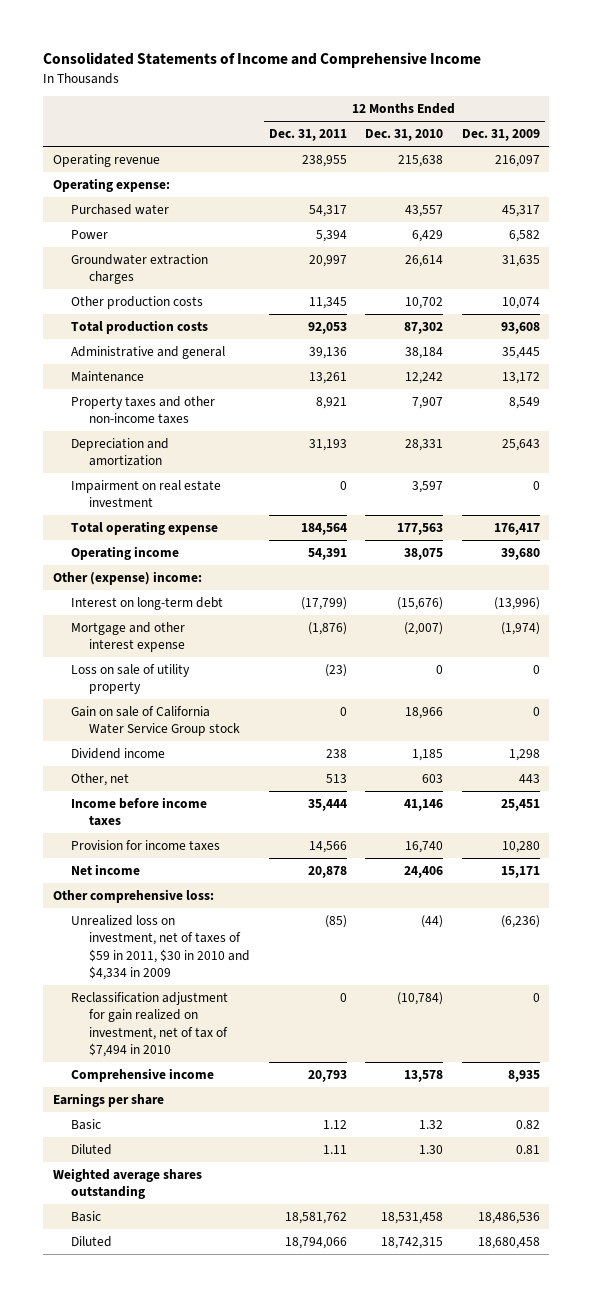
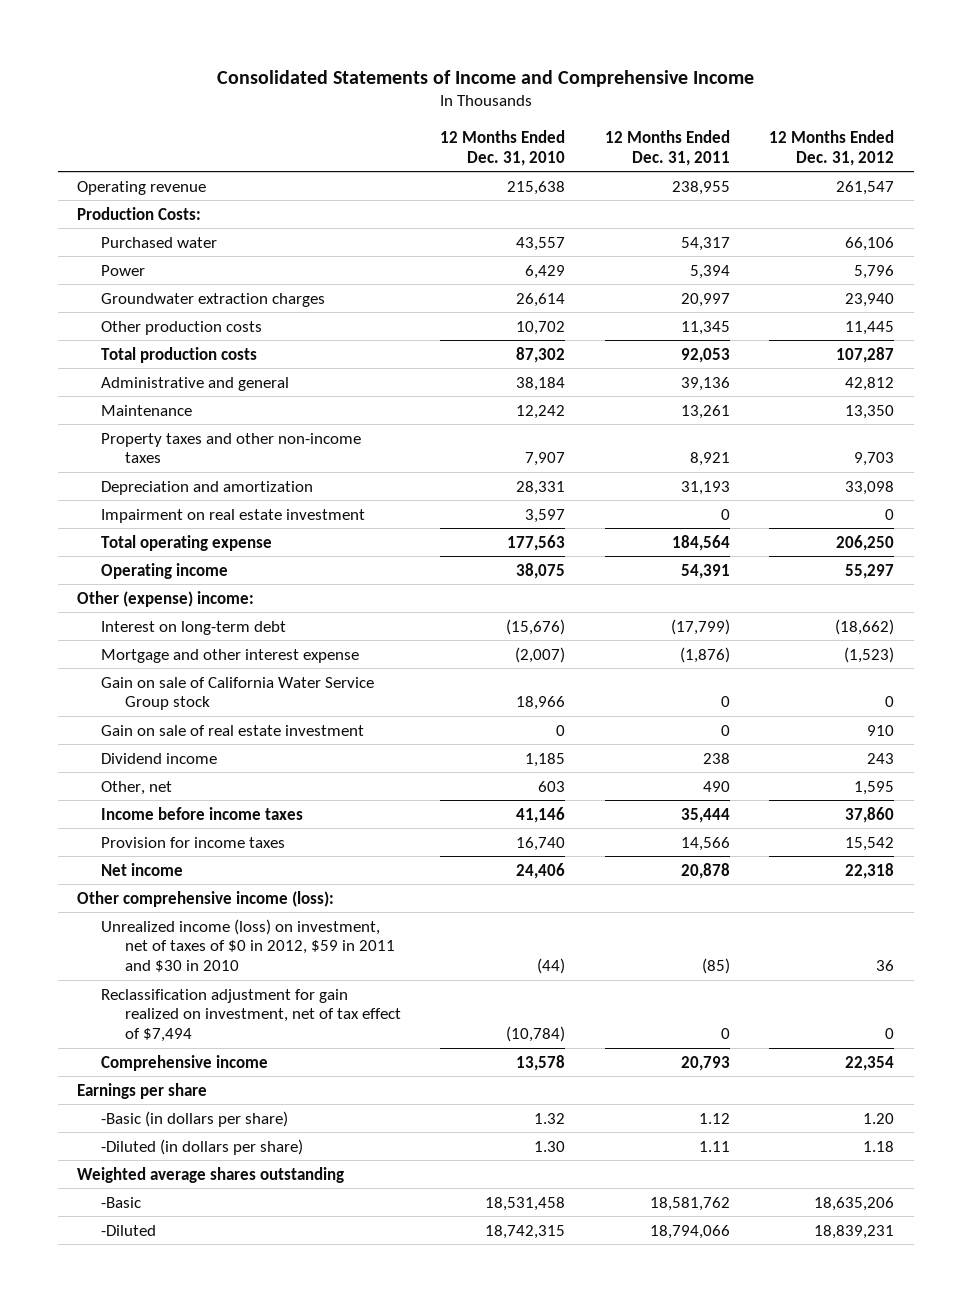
[461,129,540,142] Dec. 31, 2009 -> none
none -> [769,129,895,166] 12 Months Ended Dec. 31, 2012
[52,178,170,193] Operating expense: -> none
none -> [77,206,202,220] Production Costs:
[70,664,190,695] Loss on sale of utility property -> none
none -> [101,724,365,736] Gain on sale of real estate investment
[325,774,347,784] 513 -> [702,780,730,792] 490
[52,889,214,904] Other comprehensive loss: -> [77,890,335,907] Other comprehensive income (loss):
[70,915,251,980] Unrealized loss on investment, net of taxes of $59 in 2011, $30 in 2010 and $4,334 in 2009 -> [101,918,395,973] Unrealized income (loss) on investment, net of taxes of $0 in 2012, $59 in 2011 and $30 in 2010
[70,992,229,1057] Reclassification adjustment for gain realized on investment, net of tax of $7,494 in 2010 -> [101,988,401,1043] Reclassification adjustment for gain realized on investment, net of tax effect of $7,494
[70,1119,101,1131] Basic -> [101,1110,289,1127] -Basic (in dollars per share)
[70,1144,112,1156] Diluted -> [101,1138,304,1155] -Diluted (in dollars per share)
[70,1211,101,1223] Basic -> [101,1196,142,1208] -Basic
[70,1236,112,1248] Diluted -> [101,1224,157,1236] -Diluted

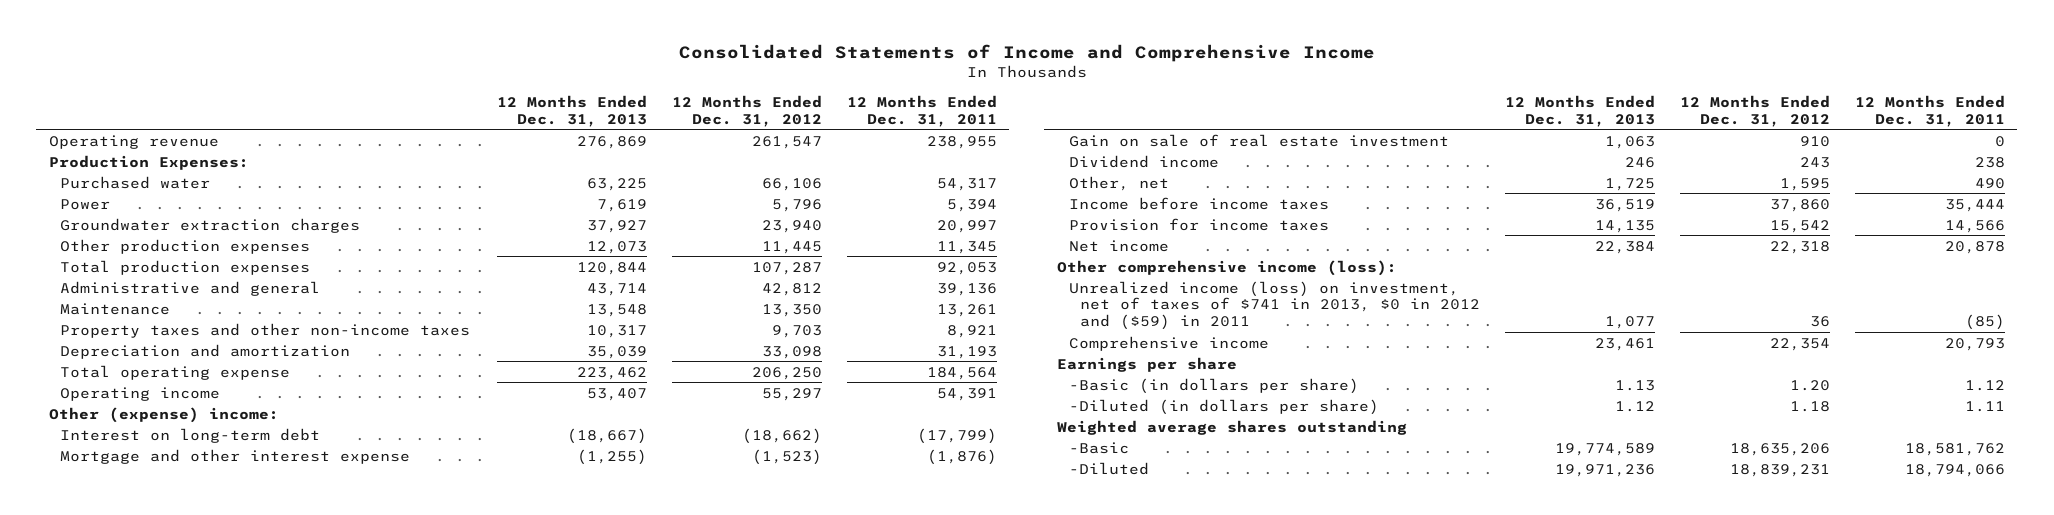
[440,129,566,166] 12 Months Ended Dec. 31, 2010 -> none
none -> [496,94,647,127] 12 Months Ended Dec. 31, 2013
[77,206,202,220] Production Costs: -> [48,154,249,170] Production Expenses:
[101,320,263,335] Other production costs -> [60,238,311,254] Other production expenses
[101,346,258,363] Total production costs -> [60,259,311,275] Total production expenses
[101,508,366,523] Impairment on real estate investment -> none
[101,676,375,711] Gain on sale of California Water Service Group stock -> none
[101,988,401,1043] Reclassification adjustment for gain realized on investment, net of tax effect of $7,494 -> none
[101,918,395,973] Unrealized income (loss) on investment, net of taxes of $0 in 2012, $59 in 2011 and $30 in 2010 -> [1068,280,1481,330] Unrealized income (loss) on investment, net of taxes of $741 in 2013, $0 in 2012 and ($59) in 2011

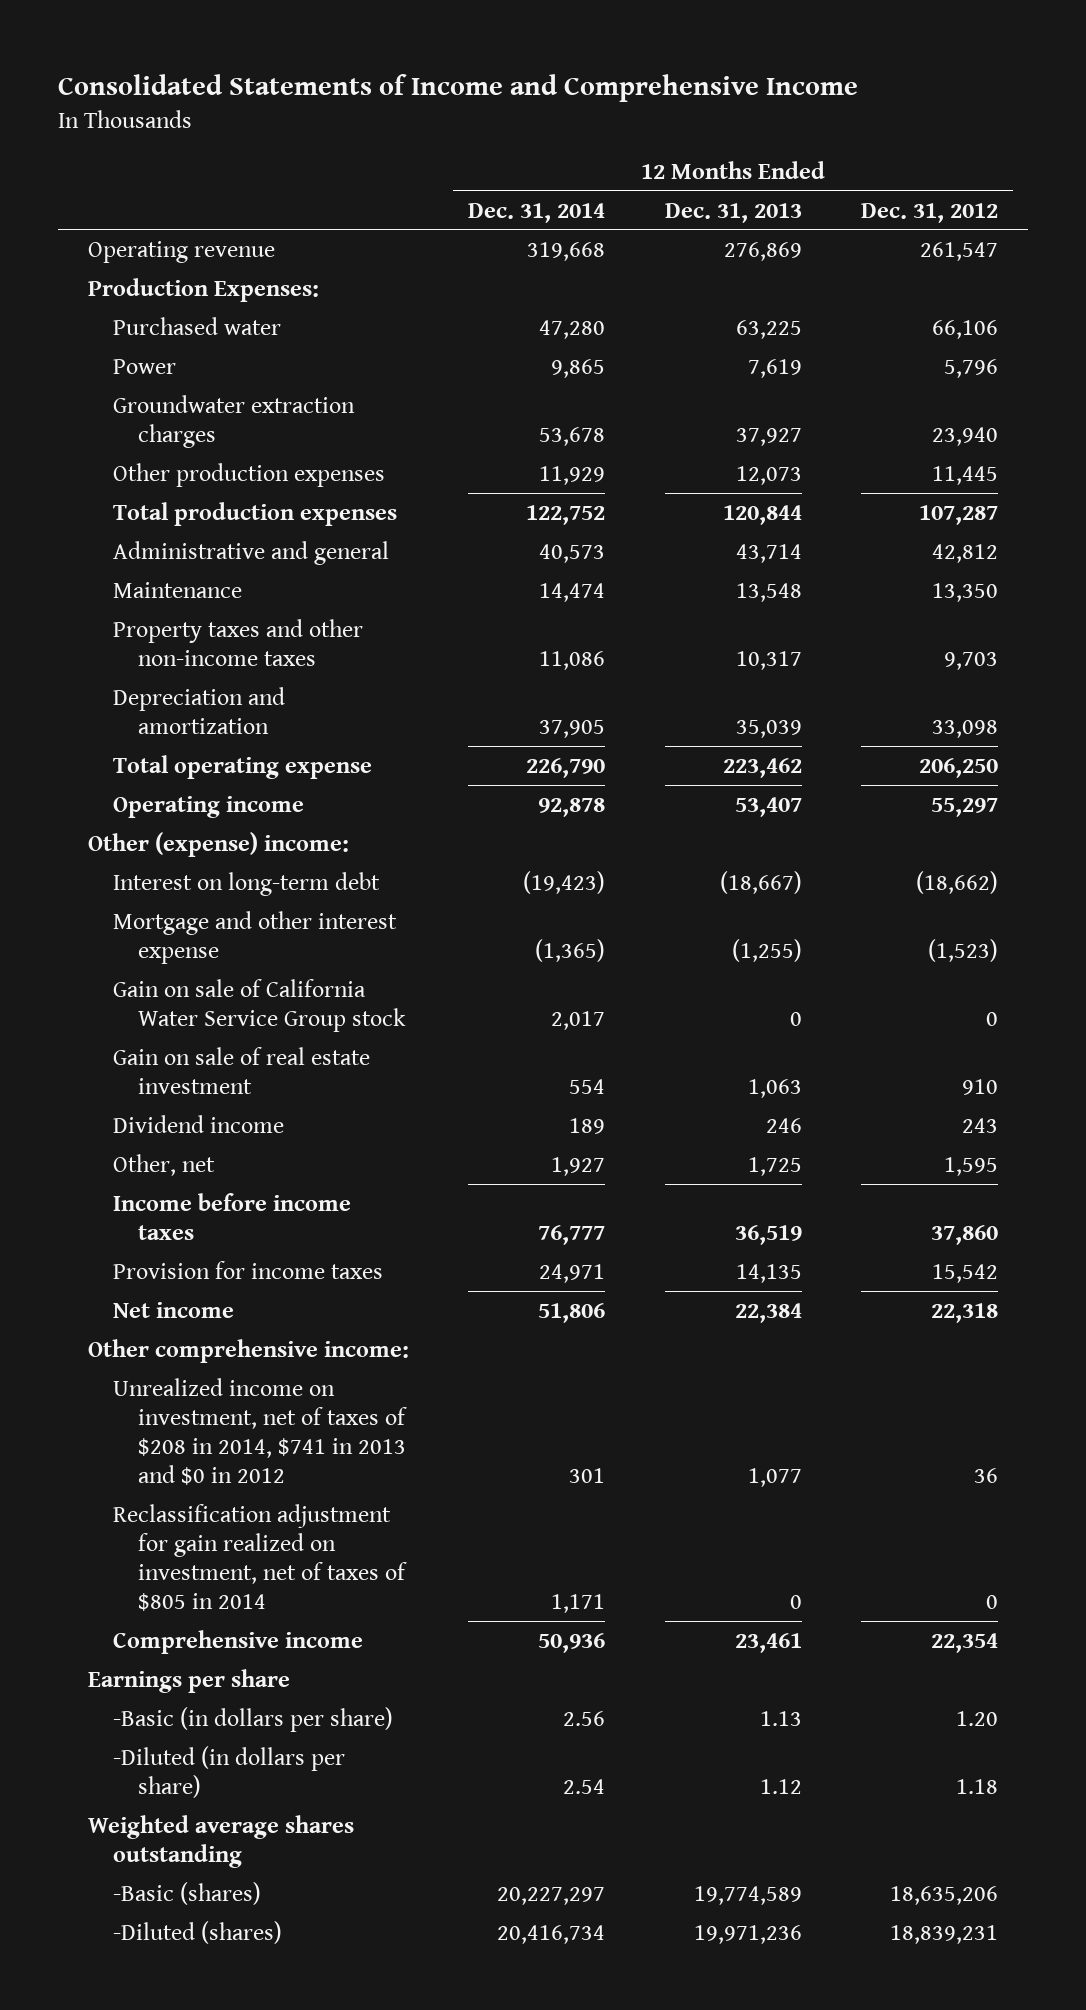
[846,94,997,127] 12 Months Ended Dec. 31, 2011 -> none
none -> [468,202,606,223] Dec. 31, 2014
none -> [113,978,407,1032] Gain on sale of California Water Service Group stock
[1056,259,1397,276] Other comprehensive income (loss): -> [87,1338,409,1363] Other comprehensive income:
[1068,280,1481,330] Unrealized income (loss) on investment, net of taxes of $741 in 2013, $0 in 2012 and ($59) in 2011 -> [113,1377,408,1486] Unrealized income on investment, net of taxes of $208 in 2014, $741 in 2013 and $0 in 2012
none -> [113,1503,408,1612] Reclassification adjustment for gain realized on investment, net of taxes of $805 in 2014
[1068,441,1129,454] -Basic -> [113,1881,262,1905] -Basic (shares)
[1068,461,1149,475] -Diluted -> [113,1920,283,1944] -Diluted (shares)

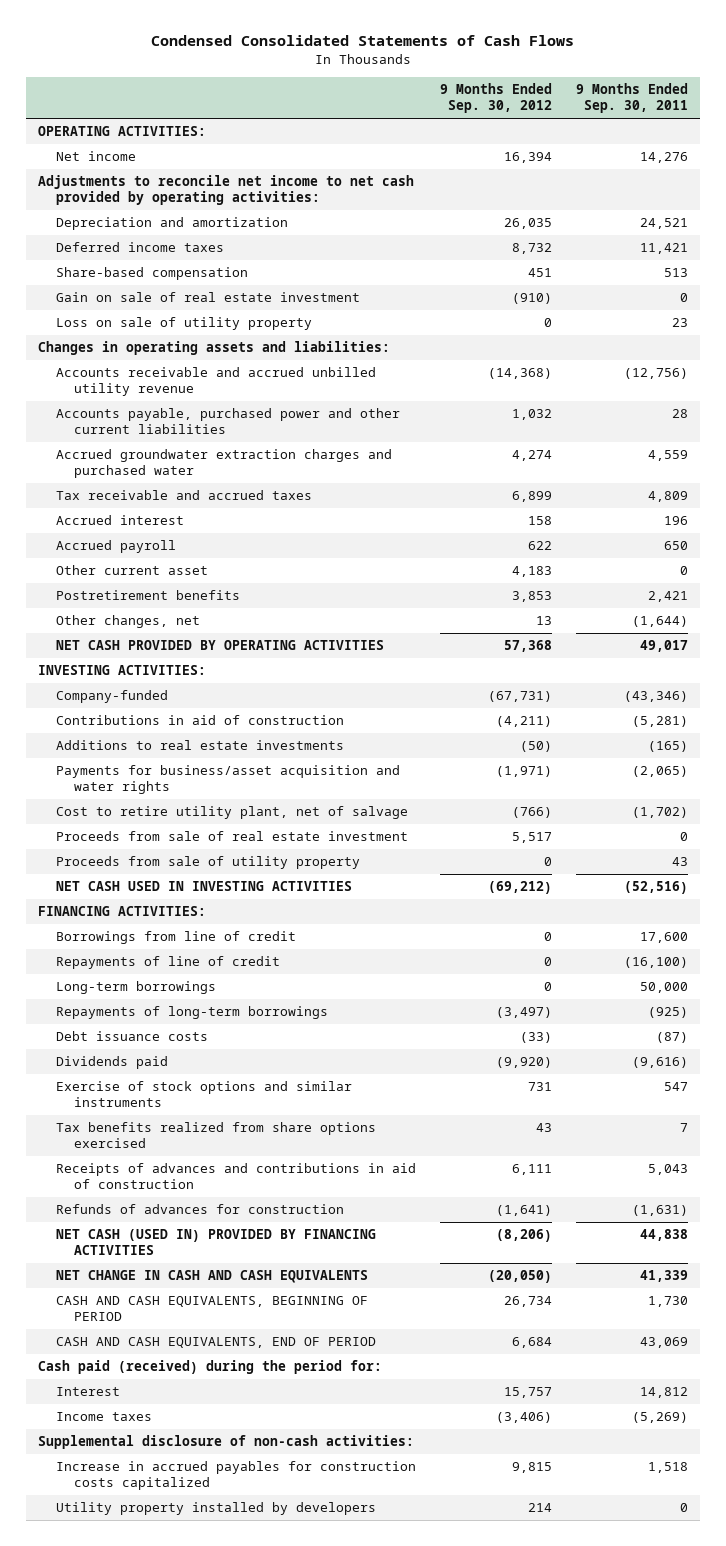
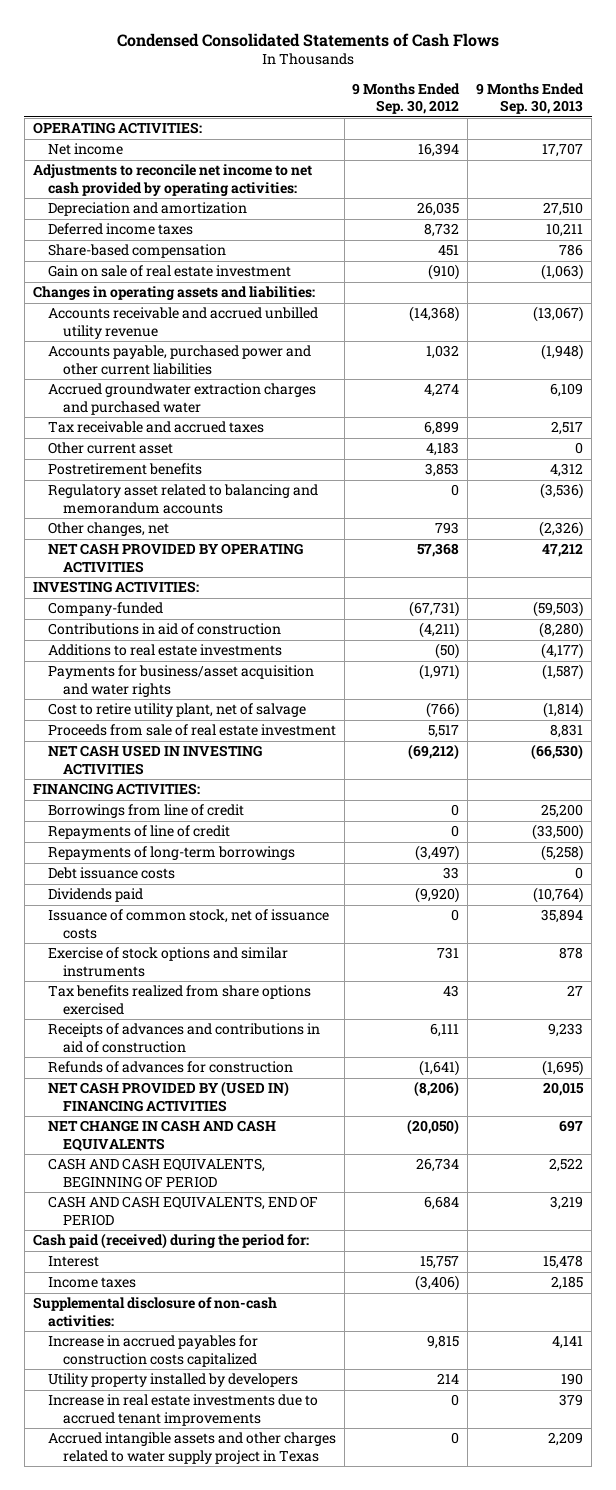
[575,83,688,113] 9 Months Ended Sep. 30, 2011 -> none
none -> [476,82,585,115] 9 Months Ended Sep. 30, 2013
[56,317,313,331] Loss on sale of utility property -> none
[56,515,185,526] Accrued interest -> none
[56,540,177,554] Accrued payroll -> none
none -> [47,484,318,514] Regulatory asset related to balancing and memorandum accounts
[536,616,553,626] 13 -> [435,522,460,535] 793
[56,856,361,870] Proceeds from sale of utility property -> none
[56,981,217,995] Long-term borrowings -> none
[520,1032,553,1044] (33) -> [443,867,460,880] 33
none -> [47,909,329,939] Issuance of common stock, net of issuance costs
[56,1229,377,1256] NET CASH (USED IN) PROVIDED BY FINANCING ACTIVITIES -> [47,1081,289,1112] NET CASH PROVIDED BY (USED IN) FINANCING ACTIVITIES
none -> [47,1394,318,1426] Increase in real estate investments due to accrued tenant improvements
none -> [47,1432,336,1464] Accrued intangible assets and other charges related to water supply project in Texas

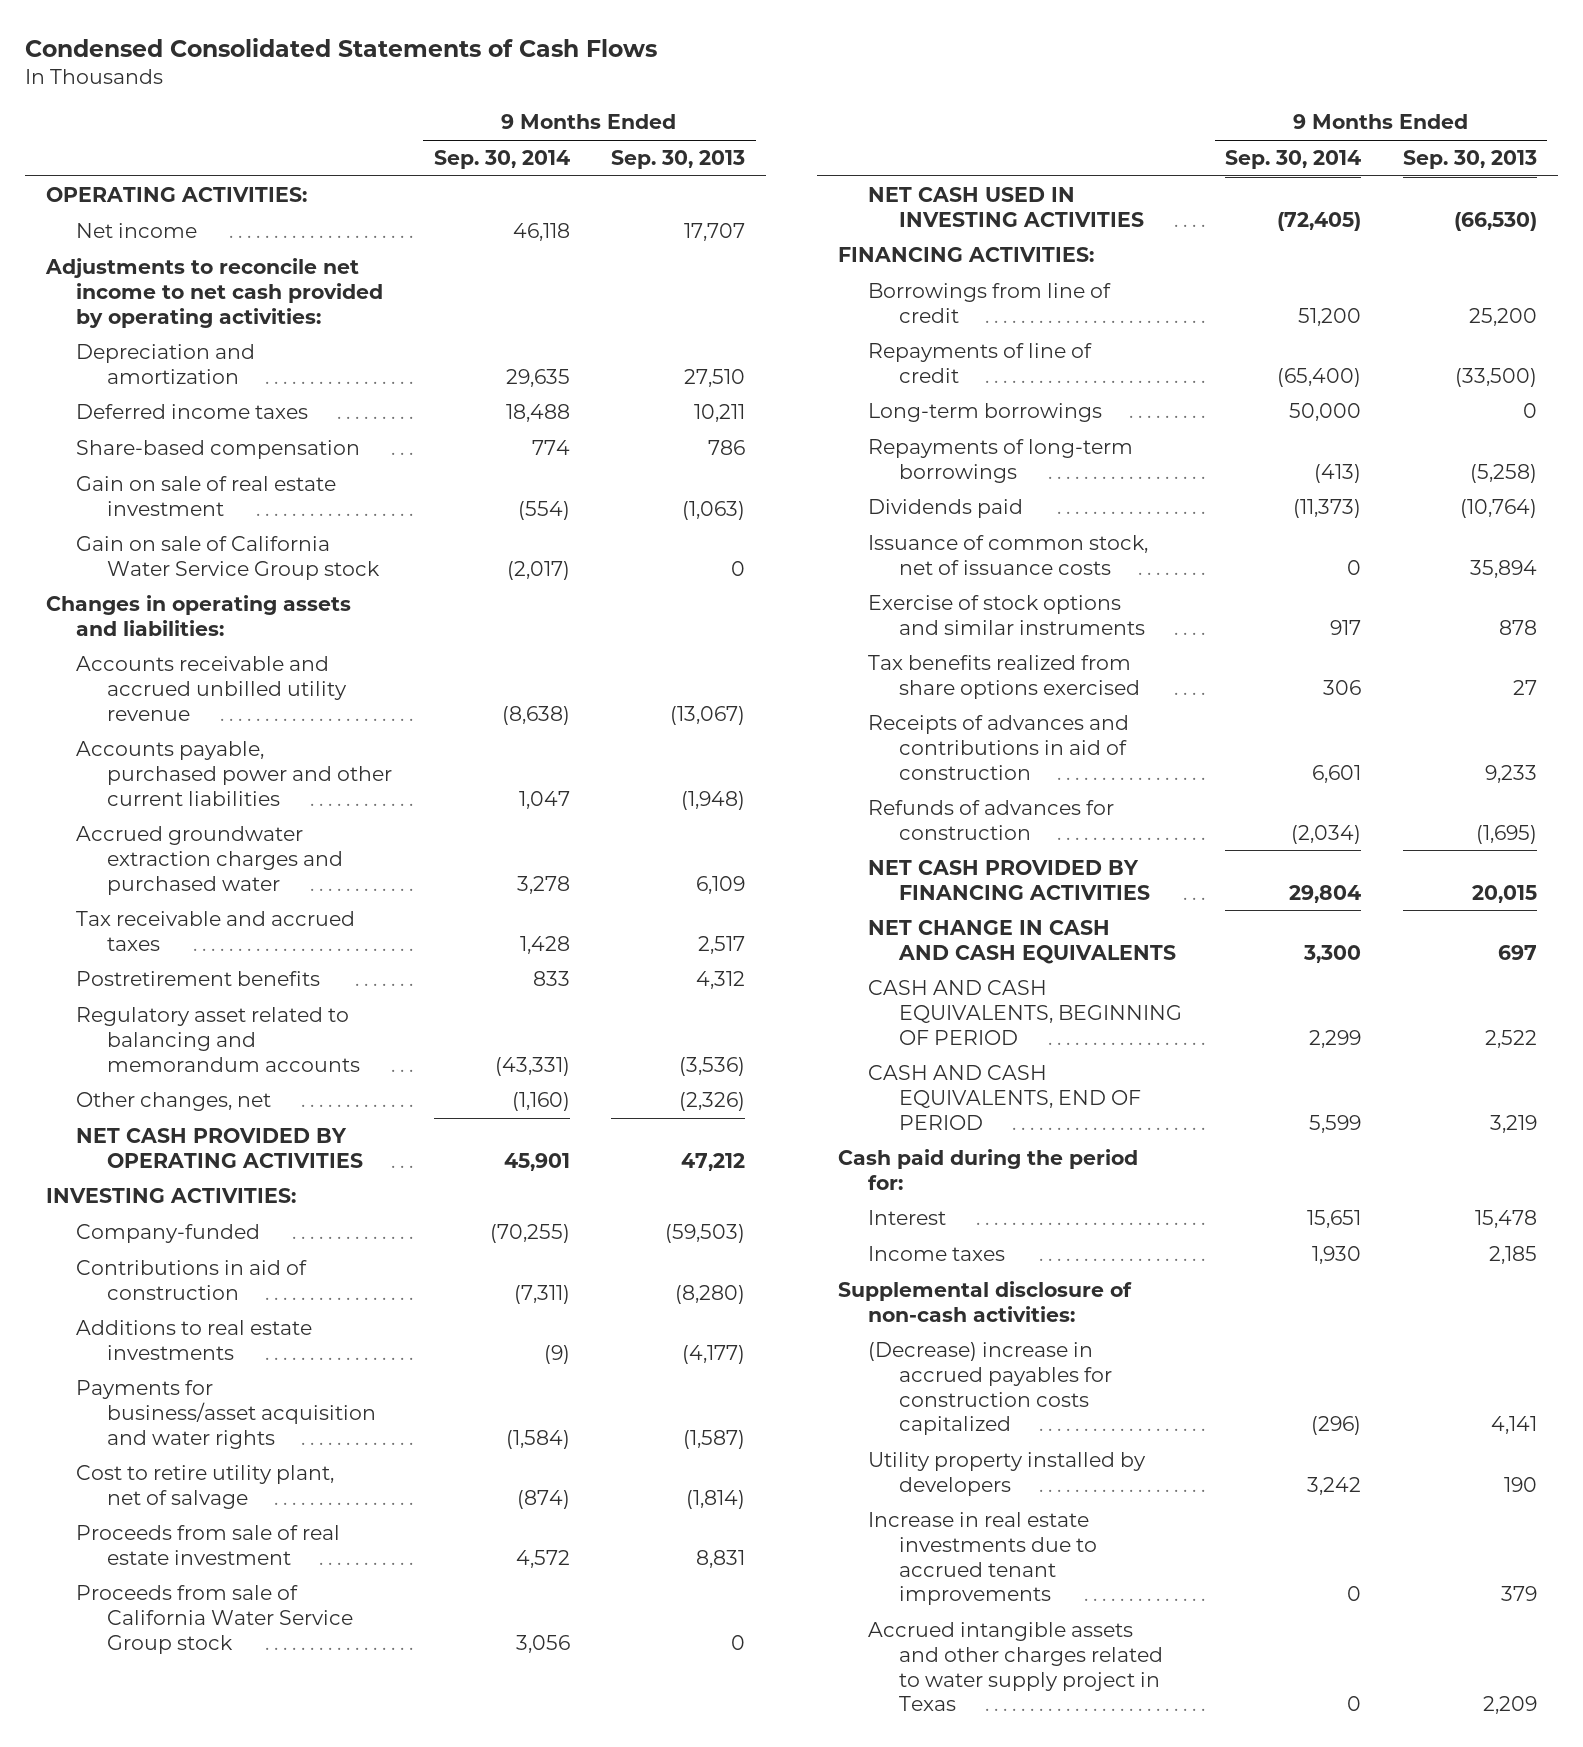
[352,82,461,115] 9 Months Ended Sep. 30, 2012 -> none
none -> [433,150,570,170] Sep. 30, 2014
none -> [76,535,380,580] Gain on sale of California Water Service Group stock
[47,442,173,455] Other current asset -> none
none -> [76,1584,353,1654] Proceeds from sale of California Water Service Group stock
none -> [868,402,1103,422] Long-term borrowings
[47,867,175,880] Debt issuance costs -> none
[47,1081,289,1112] NET CASH PROVIDED BY (USED IN) FINANCING ACTIVITIES -> [868,859,1150,900] NET CASH PROVIDED BY FINANCING ACTIVITIES
[32,1233,309,1250] Cash paid (received) during the period for: -> [837,1148,1138,1190] Cash paid during the period for:
[47,1335,258,1367] Increase in accrued payables for construction costs capitalized -> [868,1341,1112,1436] (Decrease) increase in accrued payables for construction costs capitalized

